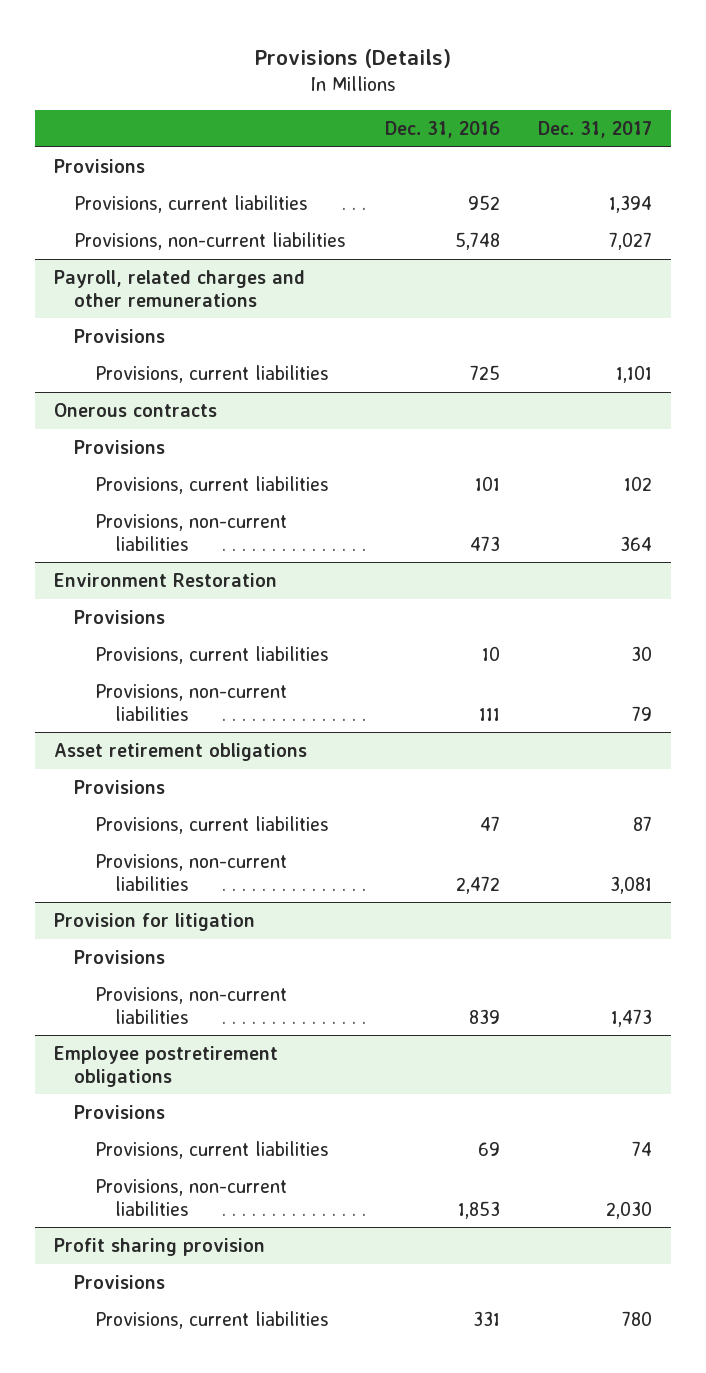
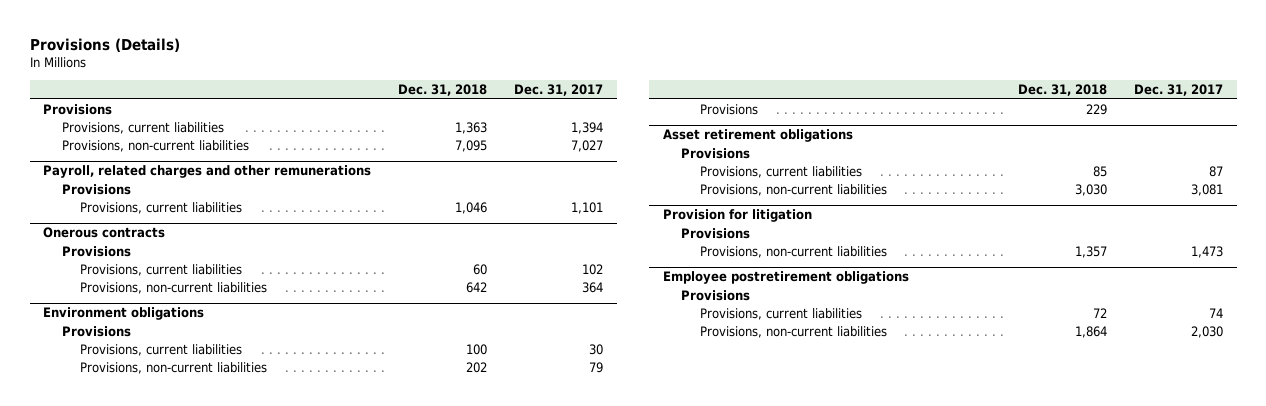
[384,121,500,139] Dec. 31, 2016 -> none
none -> [398,84,488,97] Dec. 31, 2018
[54,572,278,587] Environment Restoration -> [43,307,205,321] Environment obligations
none -> [699,103,758,115] Provisions
[54,1237,266,1256] Profit sharing provision -> none
[74,1274,166,1289] Provisions -> none
[94,1310,329,1329] Provisions, current liabilities -> none

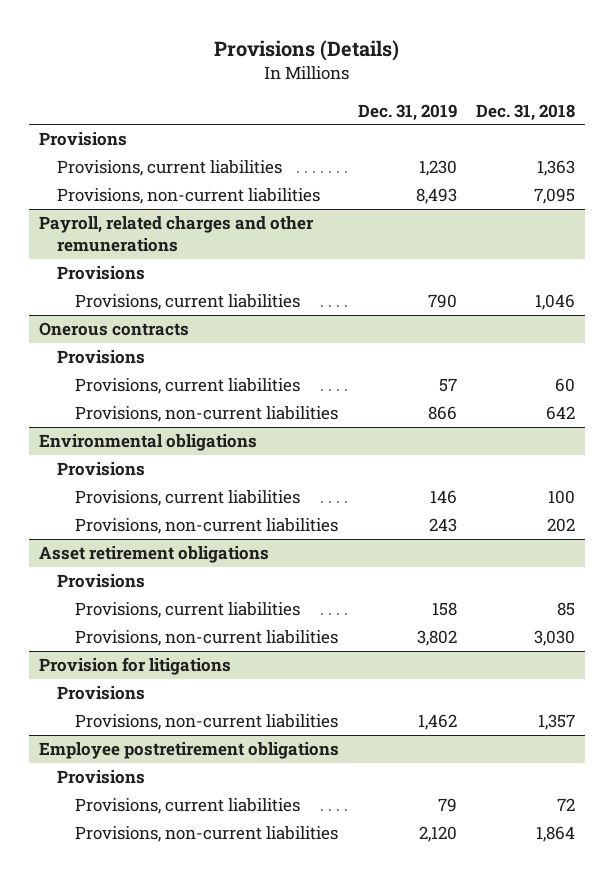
[514,84,604,97] Dec. 31, 2017 -> none
none -> [357,103,457,121] Dec. 31, 2019
[43,307,205,321] Environment obligations -> [38,434,257,452] Environmental obligations
[699,103,758,115] Provisions -> none
[662,209,812,223] Provision for litigation -> [38,657,231,676] Provision for litigations

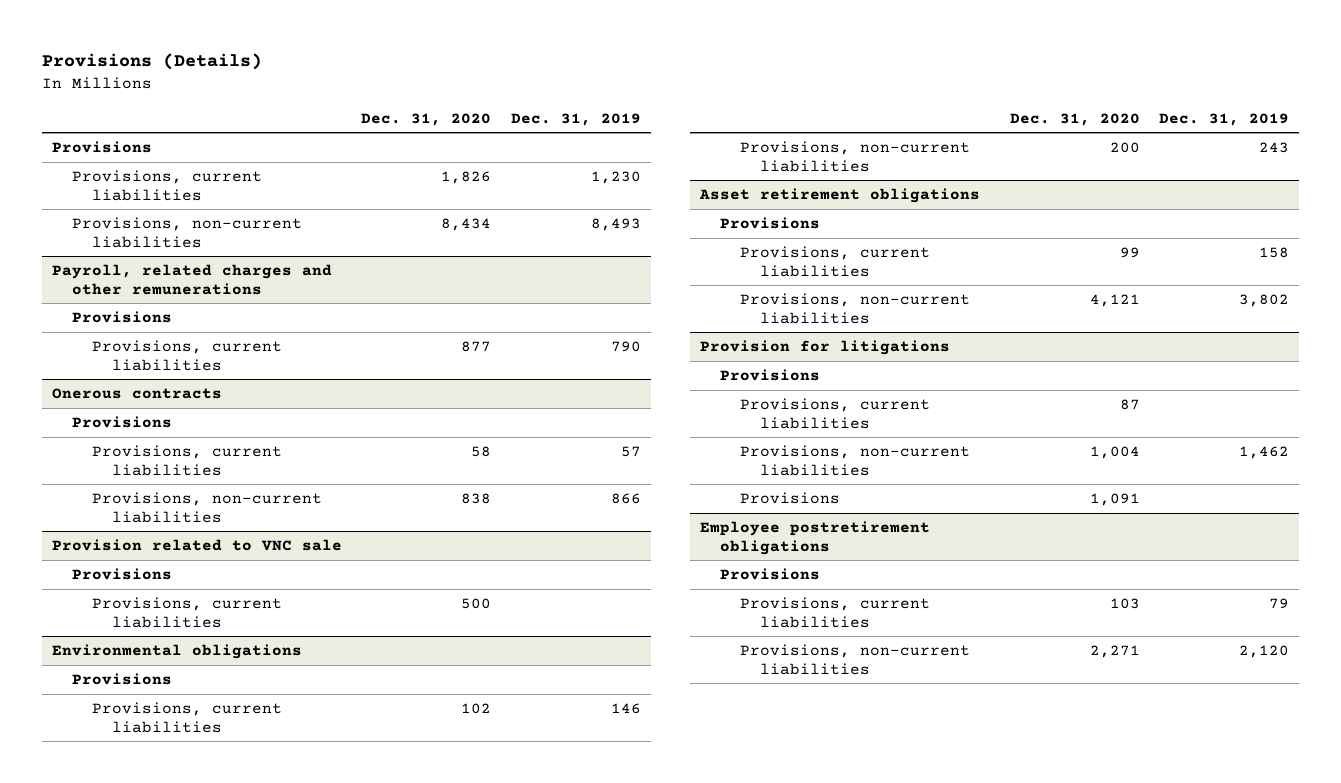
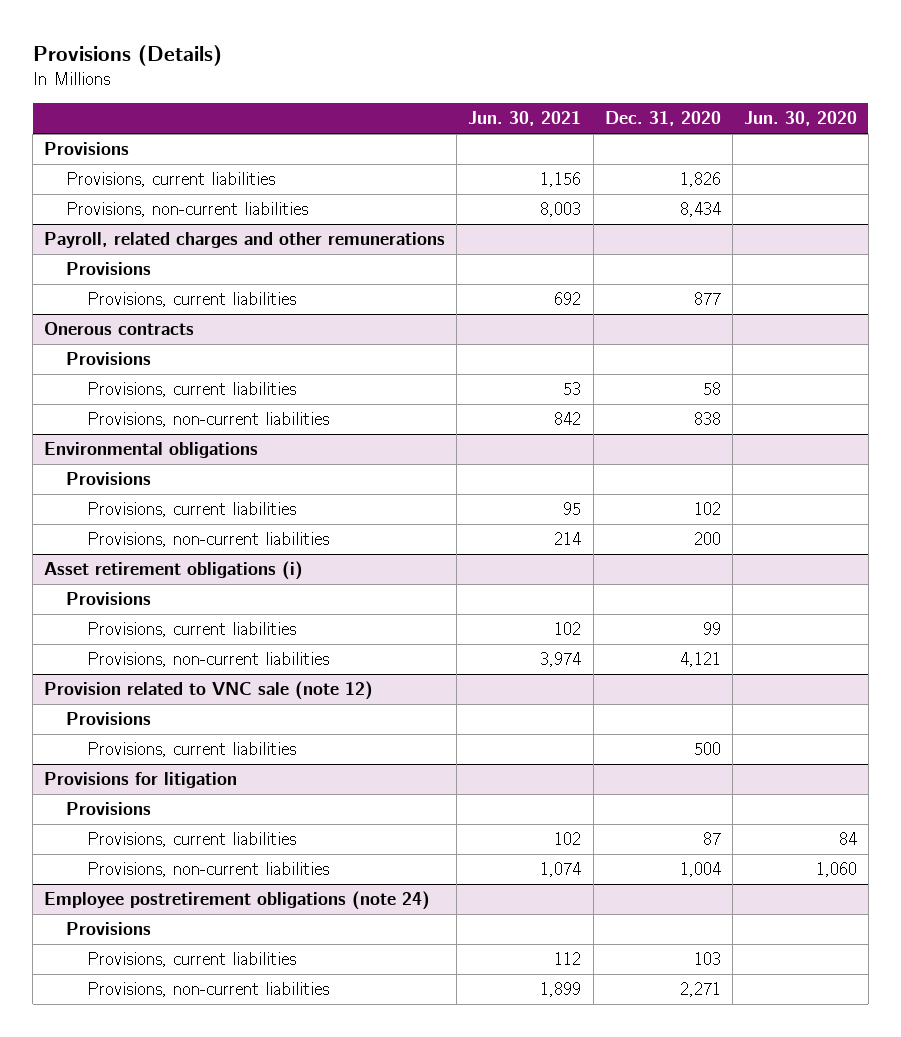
[510,112,641,126] Dec. 31, 2019 -> none
none -> [468,111,582,127] Jun. 30, 2021
none -> [743,111,857,127] Jun. 30, 2020
[51,538,342,551] Provision related to VNC sale -> none
[71,567,172,580] Provisions -> none
[91,596,282,628] Provisions, current liabilities -> none
[699,187,981,203] Asset retirement obligations -> [44,561,304,581] Asset retirement obligations (i)
[700,339,951,355] Provision for litigations -> none
none -> [44,681,374,701] Provision related to VNC sale (note 12)
none -> [86,742,296,758] Provisions, current liabilities
none -> [44,772,238,789] Provisions for litigation
none -> [65,802,151,816] Provisions
[740,491,841,504] Provisions -> none
[700,520,931,555] Employee postretirement obligations -> [44,891,431,911] Employee postretirement obligations (note 24)

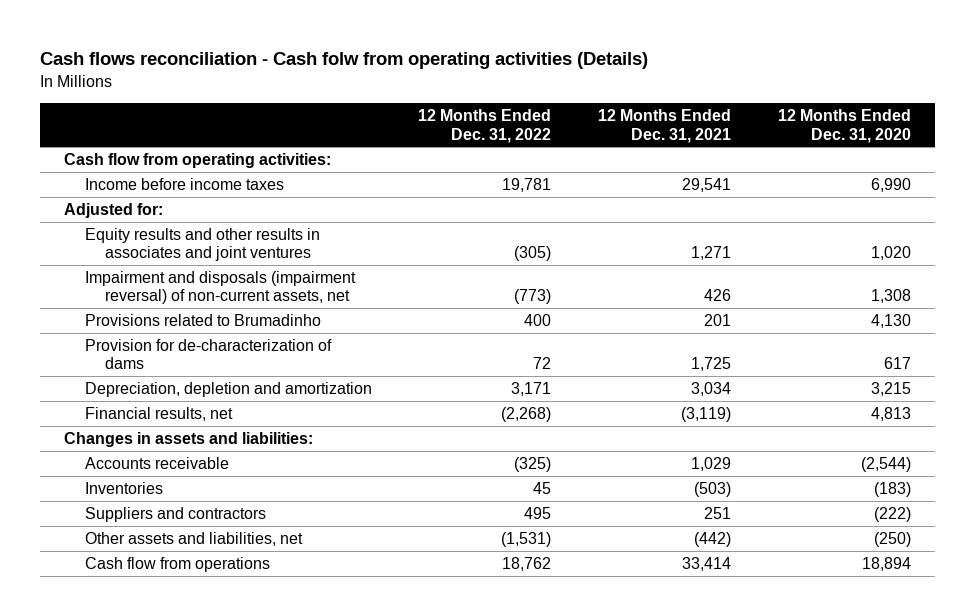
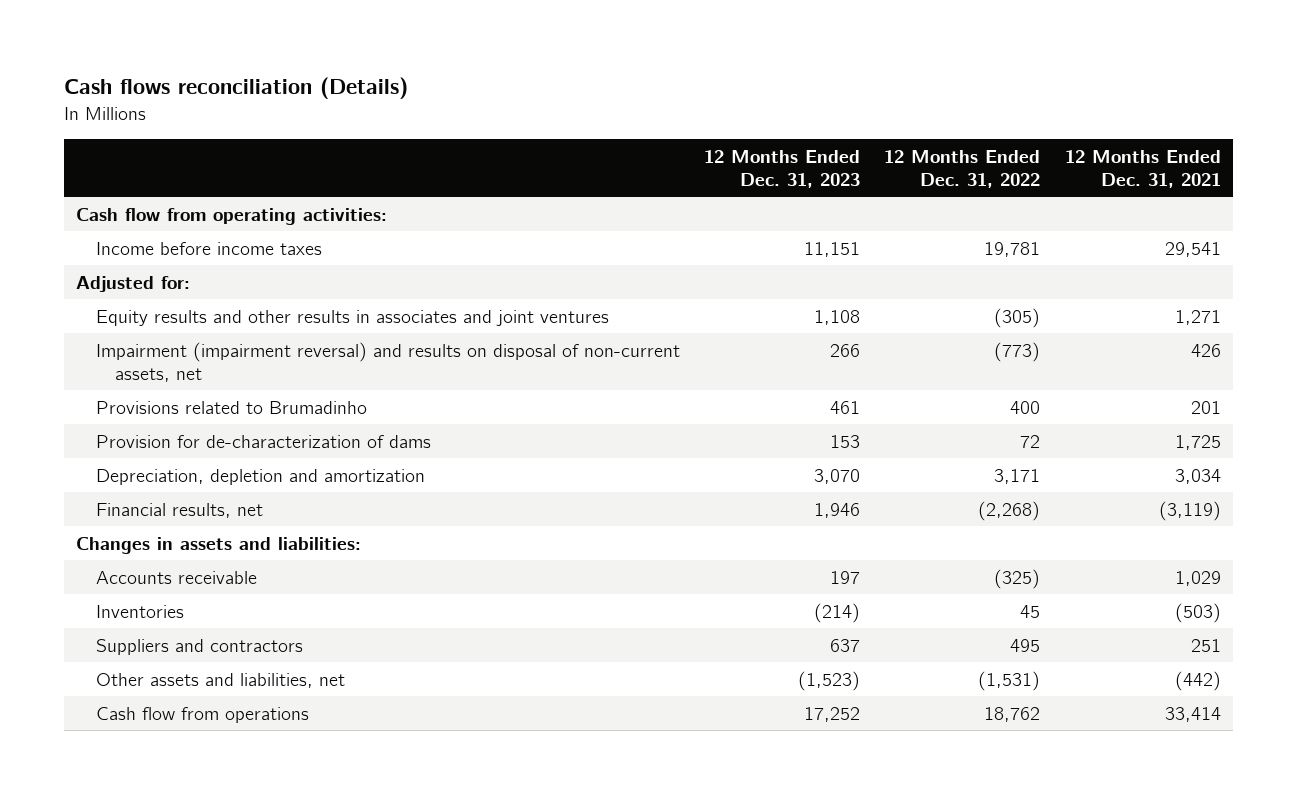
[40,52,649,70] Cash flows reconciliation - Cash folw from operating activities (Details) -> [63,76,408,99] Cash flows reconciliation (Details)
[778,108,912,143] 12 Months Ended Dec. 31, 2020 -> none
none -> [703,149,860,188] 12 Months Ended Dec. 31, 2023
[84,270,356,305] Impairment and disposals (impairment reversal) of non-current assets, net -> [95,341,680,382] Impairment (impairment reversal) and results on disposal of non-current assets, net

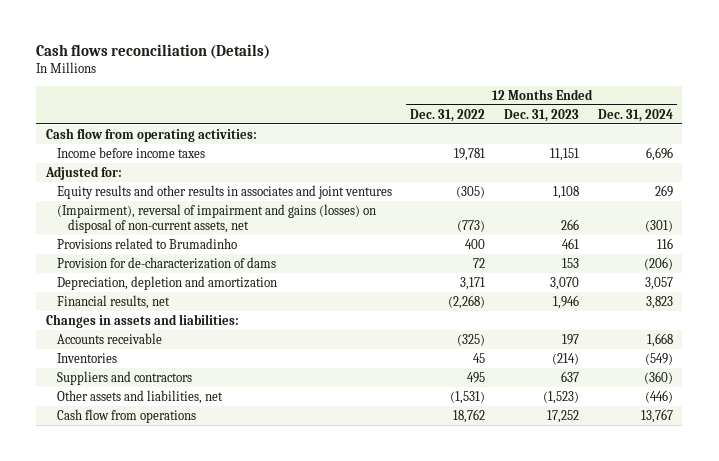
[1064,149,1221,188] 12 Months Ended Dec. 31, 2021 -> none
none -> [597,108,673,122] Dec. 31, 2024
[95,341,680,382] Impairment (impairment reversal) and results on disposal of non-current assets, net -> [56,203,376,233] (Impairment), reversal of impairment and gains (losses) on disposal of non-current assets, net

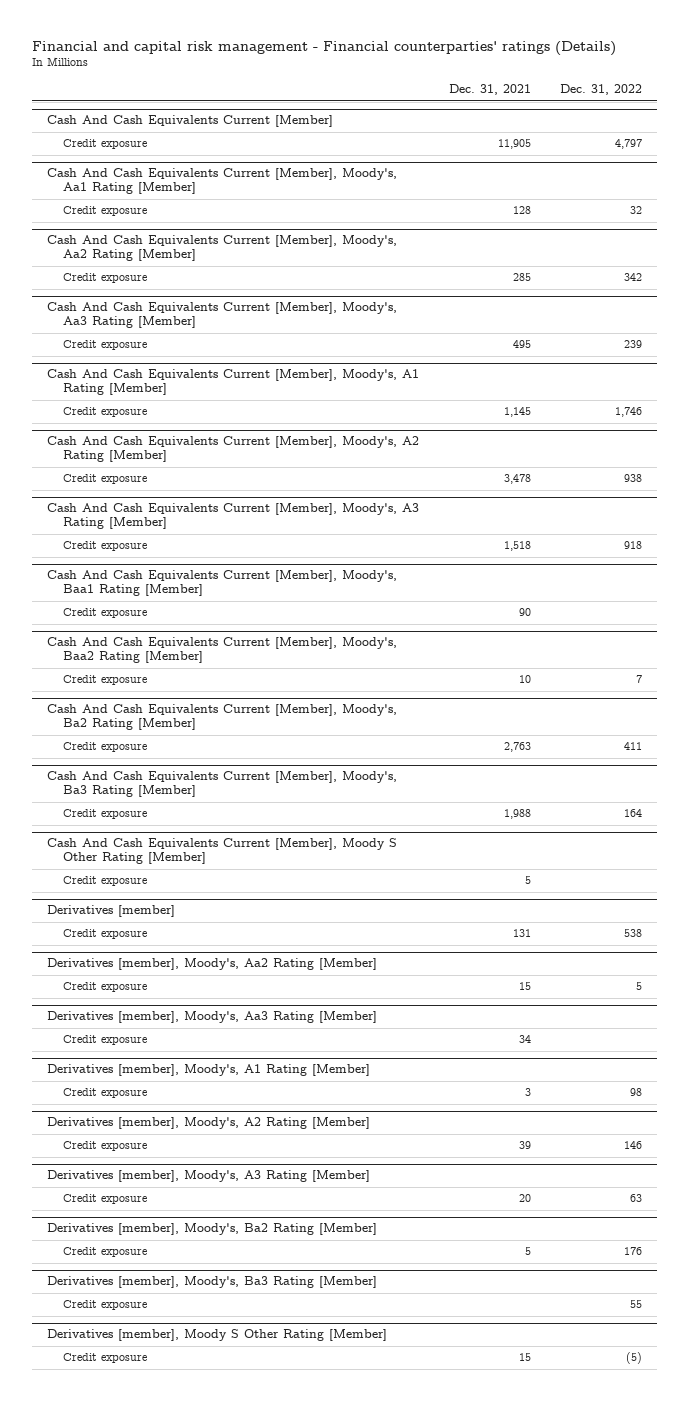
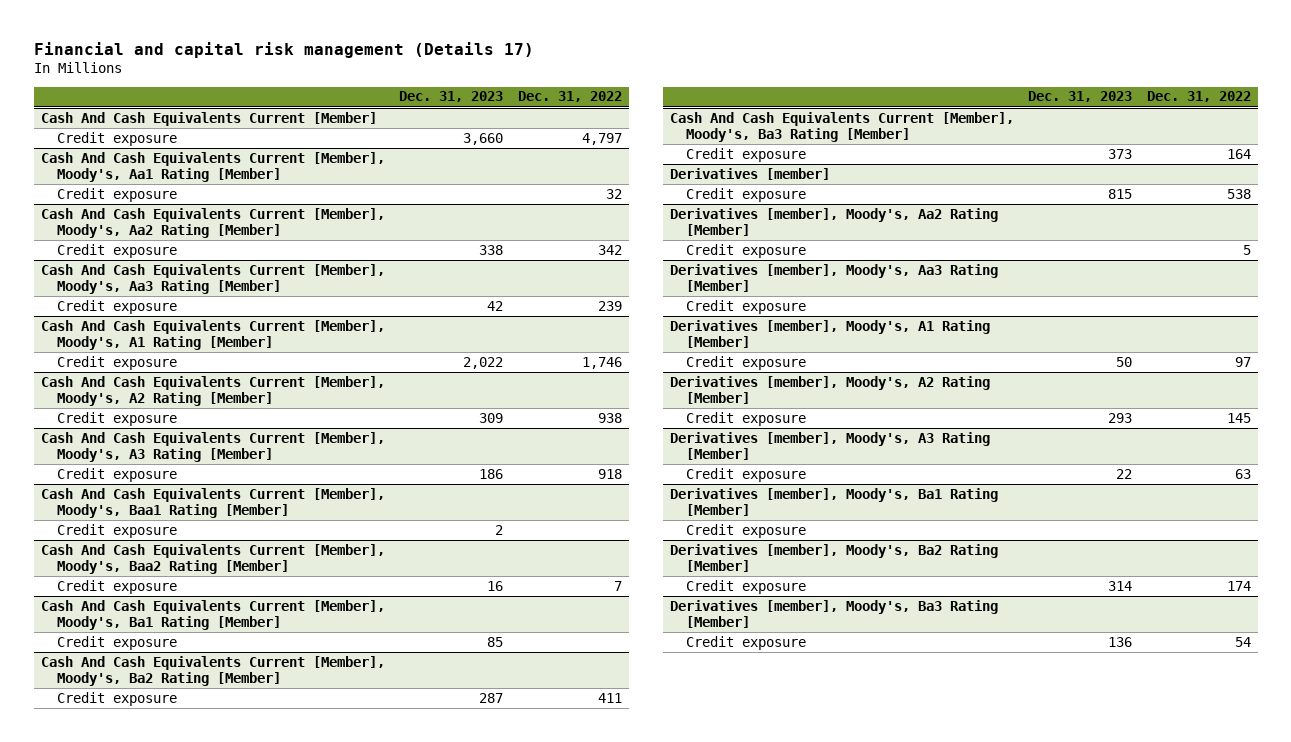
[32,40,617,56] Financial and capital risk management - Financial counterparties' ratings (Details) -> [33,41,534,58] Financial and capital risk management (Details 17)
[448,84,531,96] Dec. 31, 2021 -> none
none -> [399,91,504,103] Dec. 31, 2023
none -> [40,599,385,631] Cash And Cash Equivalents Current [Member], Moody's, Ba1 Rating [Member]
none -> [56,635,177,650] Credit exposure
[47,838,398,865] Cash And Cash Equivalents Current [Member], Moody S Other Rating [Member] -> none
[63,876,148,887] Credit exposure -> none
[630,1088,643,1097] 98 -> [1234,356,1251,367] 97
[624,1141,643,1150] 146 -> [1226,412,1251,423] 145
none -> [669,487,998,517] Derivatives [member], Moody's, Ba1 Rating [Member]
none -> [685,523,806,538] Credit exposure
[624,1247,643,1256] 176 -> [1226,580,1251,591] 174
[47,1329,388,1342] Derivatives [member], Moody S Other Rating [Member] -> none
[63,1353,148,1364] Credit exposure -> none
[630,1300,643,1309] 55 -> [1234,636,1251,647] 54

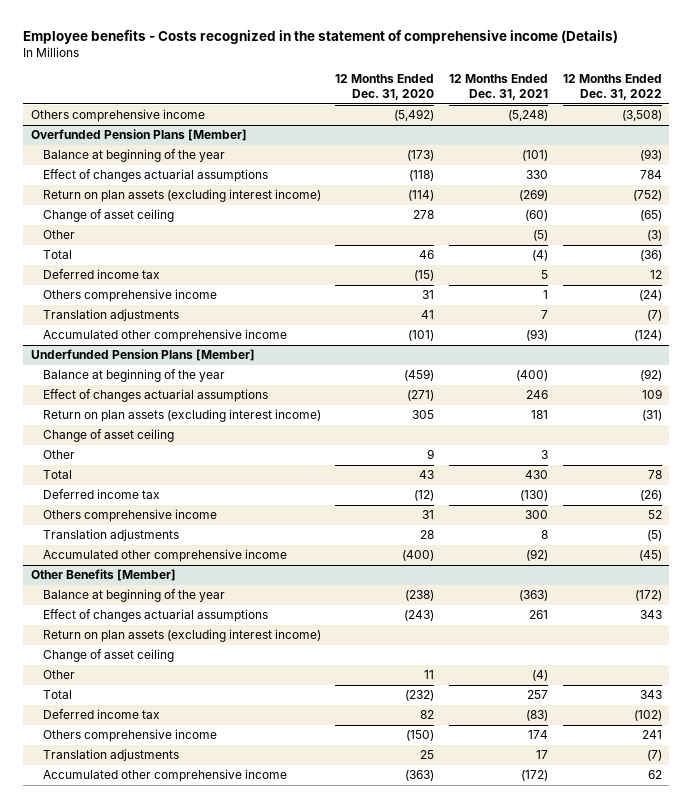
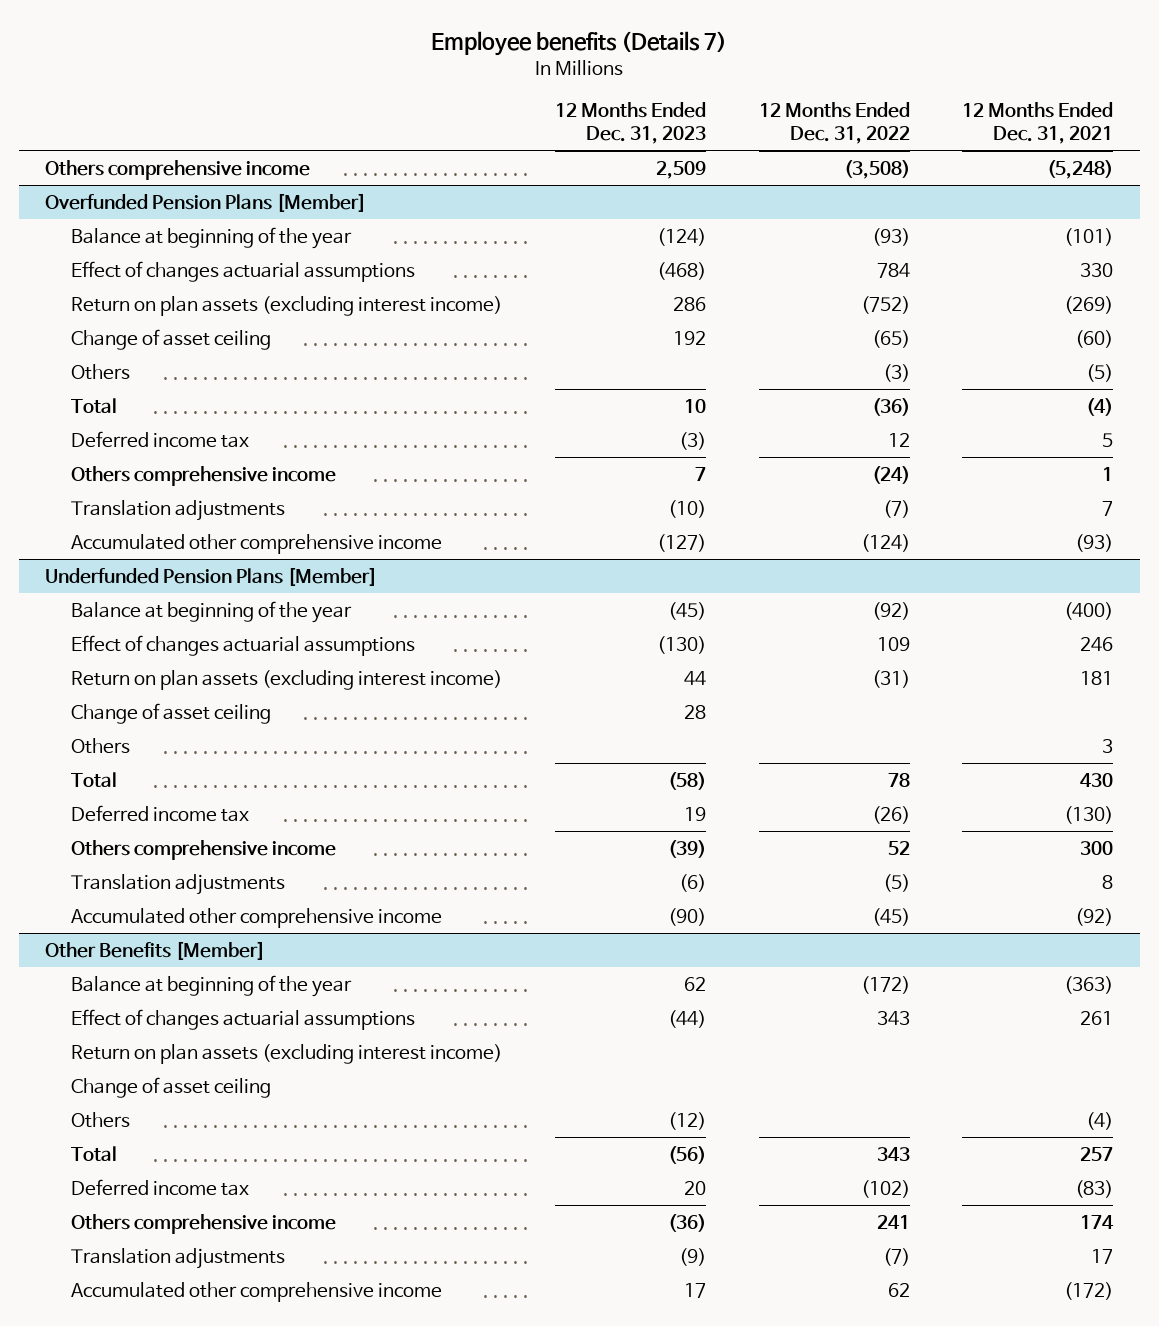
[23,30,619,45] Employee benefits - Costs recognized in the statement of comprehensive income (Details) -> [431,30,728,56] Employee benefits (Details 7)
[335,74,435,101] 12 Months Ended Dec. 31, 2020 -> none
none -> [555,102,707,145] 12 Months Ended Dec. 31, 2023
[42,230,75,240] Other -> [71,363,131,380] Others
[42,450,75,460] Other -> [71,737,131,754] Others
[42,670,75,680] Other -> [71,1111,131,1128] Others

